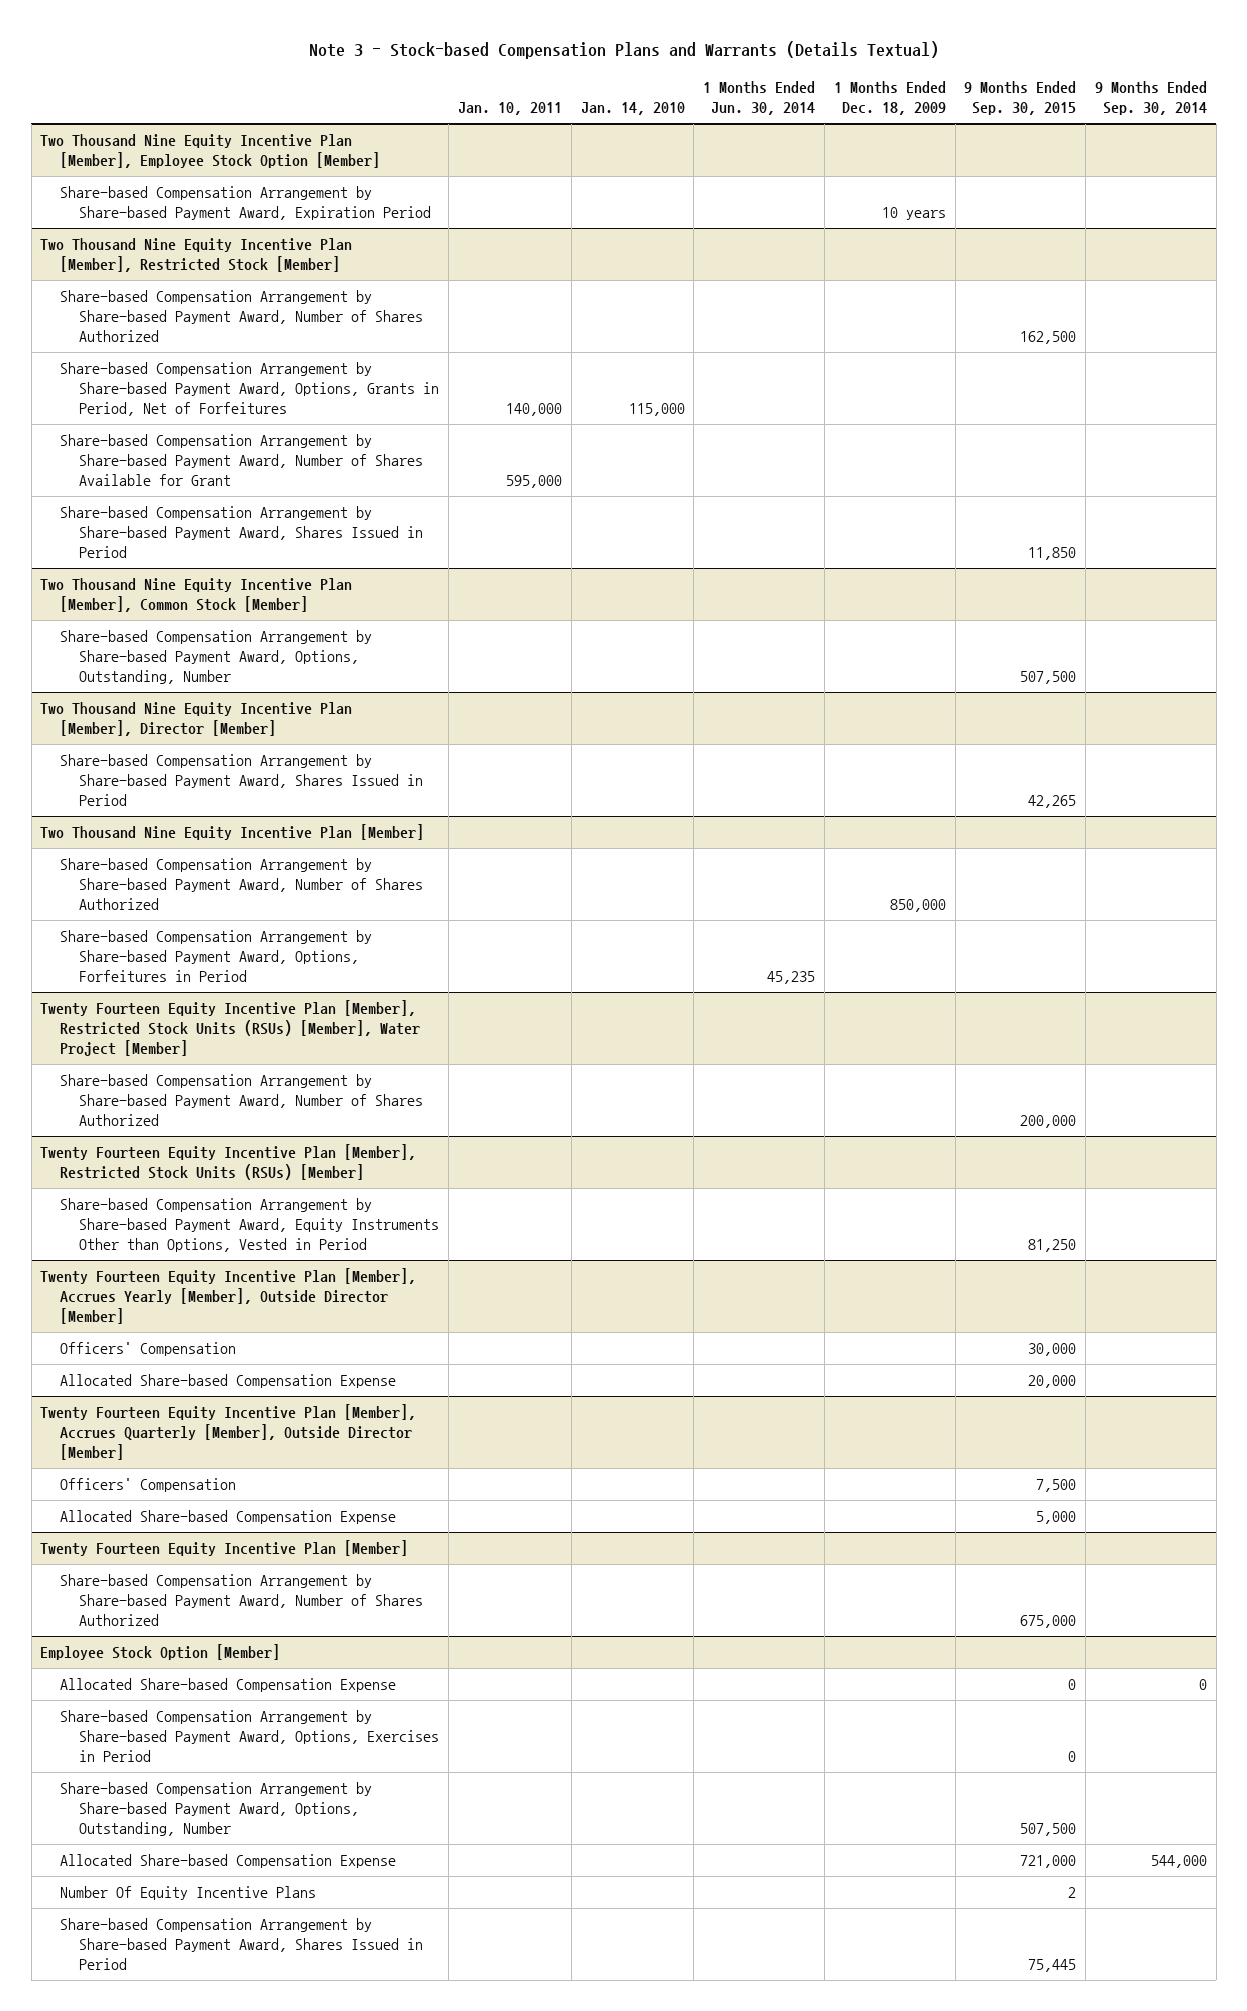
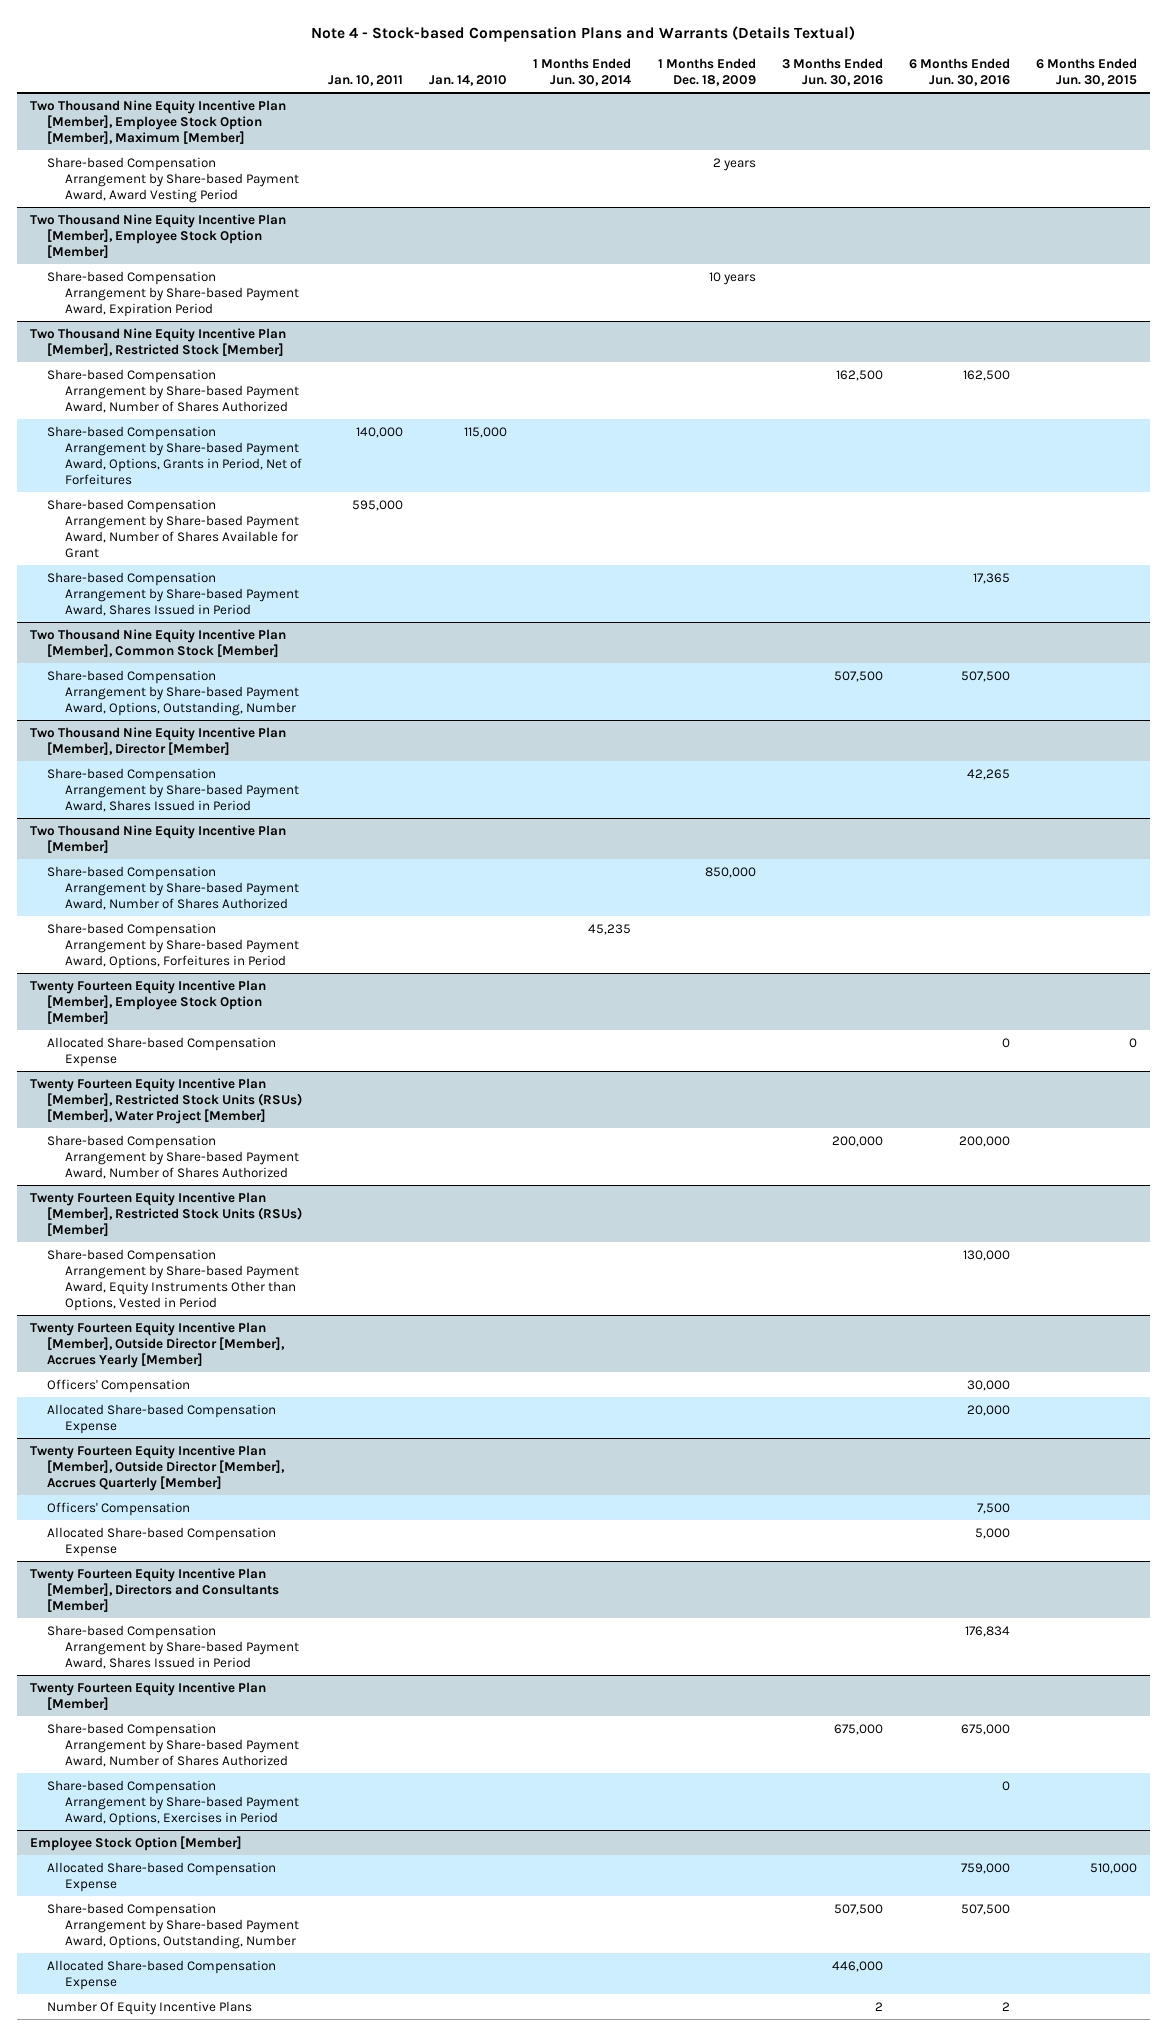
[308,41,939,60] Note 3 - Stock-based Compensation Plans and Warrants (Details Textual) -> [311,26,856,43] Note 4 - Stock-based Compensation Plans and Warrants (Details Textual)
[964,80,1077,116] 9 Months Ended Sep. 30, 2015 -> none
[1095,80,1208,116] 9 Months Ended Sep. 30, 2014 -> none
none -> [781,58,883,87] 3 Months Ended Jun. 30, 2016
none -> [908,58,1010,87] 6 Months Ended Jun. 30, 2016
none -> [1035,58,1137,87] 6 Months Ended Jun. 30, 2015
none -> [30,99,287,144] Two Thousand Nine Equity Incentive Plan [Member], Employee Stock Option [Member], Maximum [Member]
none -> [47,156,299,203] Share-based Compensation Arrangement by Share-based Payment Award, Award Vesting Period
none -> [30,979,267,1024] Twenty Fourteen Equity Incentive Plan [Member], Employee Stock Option [Member]
none -> [47,1036,277,1067] Allocated Share-based Compensation Expense
[40,1267,417,1325] Twenty Fourteen Equity Incentive Plan [Member], Accrues Yearly [Member], Outside Director [Member] -> [30,1321,286,1368] Twenty Fourteen Equity Incentive Plan [Member], Outside Director [Member], Accrues Yearly [Member]
[40,1403,417,1461] Twenty Fourteen Equity Incentive Plan [Member], Accrues Quarterly [Member], Outside Director [Member] -> [30,1444,286,1491] Twenty Fourteen Equity Incentive Plan [Member], Outside Director [Member], Accrues Quarterly [Member]
none -> [30,1567,280,1612] Twenty Fourteen Equity Incentive Plan [Member], Directors and Consultants [Member]
none -> [47,1624,299,1669] Share-based Compensation Arrangement by Share-based Payment Award, Shares Issued in Period
none -> [47,1779,299,1826] Share-based Compensation Arrangement by Share-based Payment Award, Options, Exercises in Period
[59,1709,440,1763] Share-based Compensation Arrangement by Share-based Payment Award, Options, Exercises in Period -> none
[59,1917,424,1971] Share-based Compensation Arrangement by Share-based Payment Award, Shares Issued in Period -> none

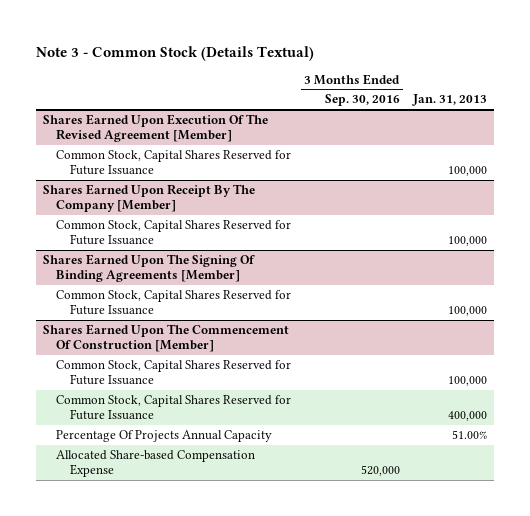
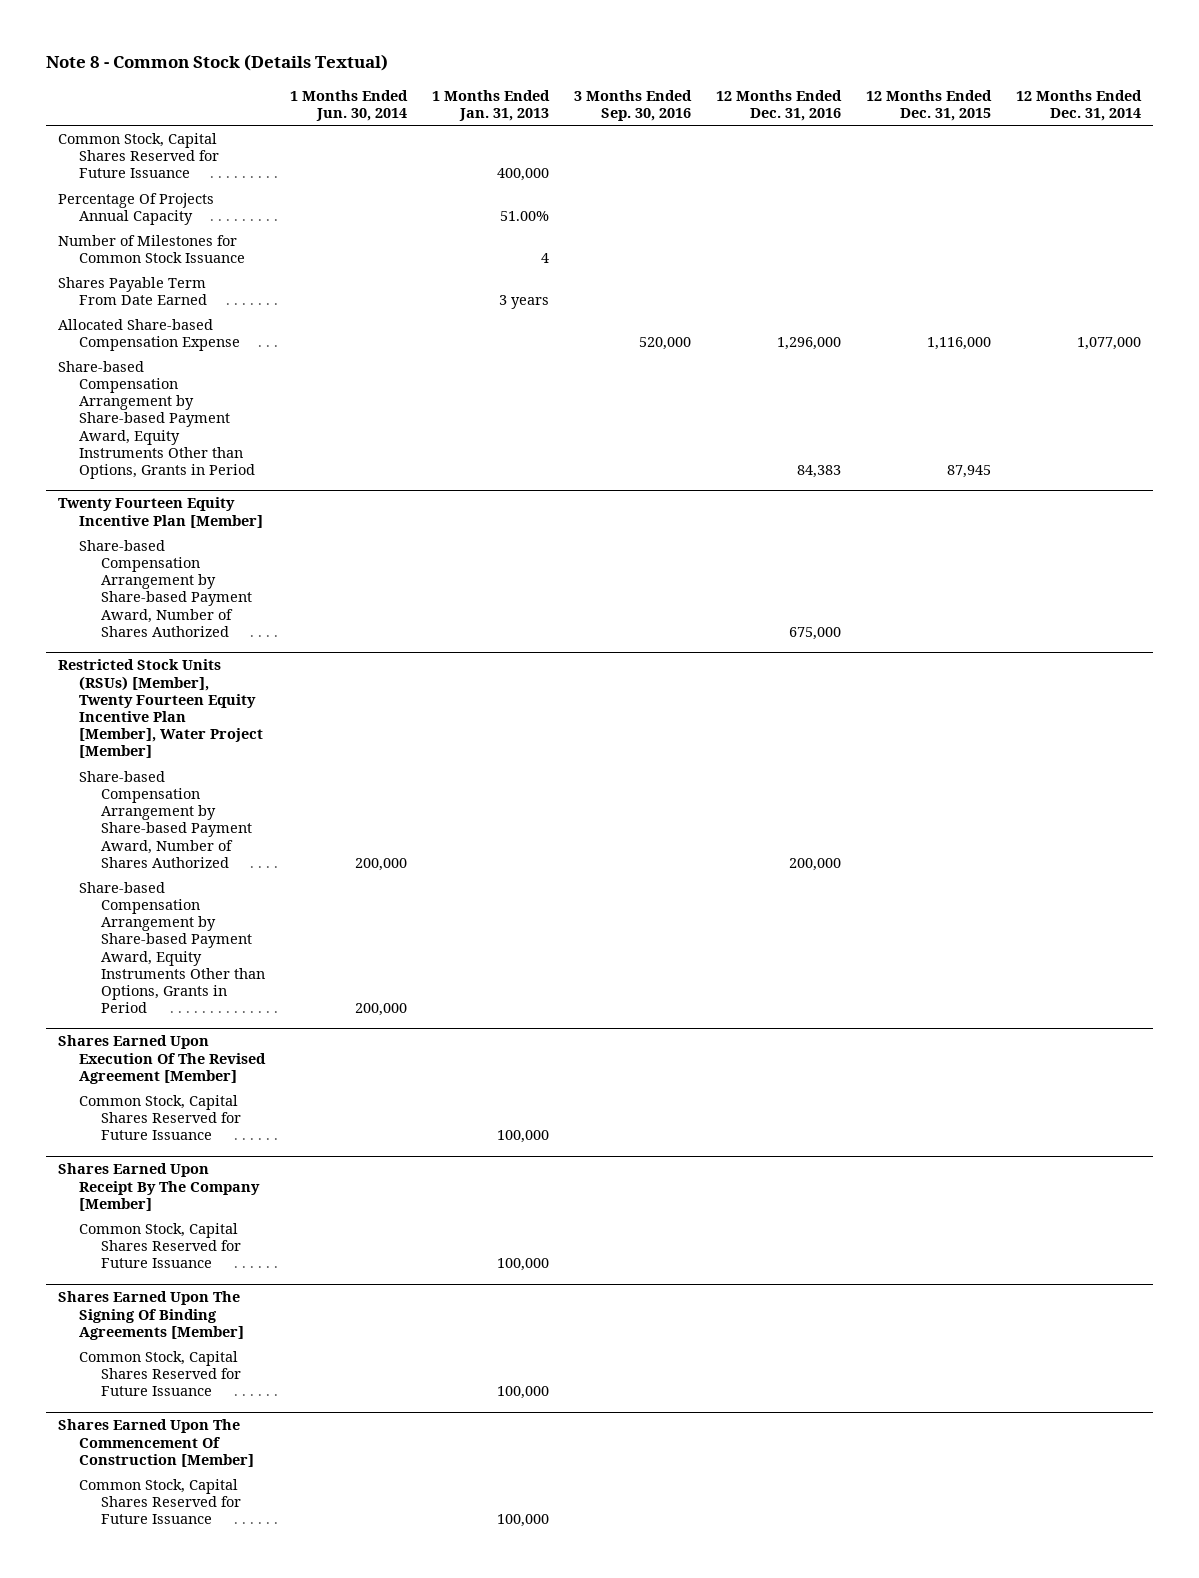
[36,45,315,61] Note 3 - Common Stock (Details Textual) -> [45,54,388,72] Note 8 - Common Stock (Details Textual)
[411,94,487,107] Jan. 31, 2013 -> none
none -> [290,89,409,122] 1 Months Ended Jun. 30, 2014
none -> [432,89,551,122] 1 Months Ended Jan. 31, 2013
none -> [716,89,843,122] 12 Months Ended Dec. 31, 2016
none -> [866,89,993,122] 12 Months Ended Dec. 31, 2015
none -> [1016,89,1143,122] 12 Months Ended Dec. 31, 2014
none -> [58,132,220,179] Common Stock, Capital Shares Reserved for Future Issuance
none -> [58,192,215,226] Percentage Of Projects Annual Capacity
none -> [58,234,246,264] Number of Milestones for Common Stock Issuance
none -> [58,276,208,306] Shares Payable Term From Date Earned
none -> [58,318,241,352] Allocated Share-based Compensation Expense
none -> [58,360,256,479] Share-based Compensation Arrangement by Share-based Payment Award, Equity Instruments Other than Options, Grants in Period
none -> [58,497,264,528] Twenty Fourteen Equity Incentive Plan [Member]
none -> [79,539,252,637] Share-based Compensation Arrangement by Share-based Payment Award, Number of Shares Authorized
none -> [58,659,264,759] Restricted Stock Units (RSUs) [Member], Twenty Fourteen Equity Incentive Plan [Member], Water Project [Member]
none -> [79,770,252,868] Share-based Compensation Arrangement by Share-based Payment Award, Number of Shares Authorized
none -> [79,881,265,1014] Share-based Compensation Arrangement by Share-based Payment Award, Equity Instruments Other than Options, Grants in Period
[56,395,292,421] Common Stock, Capital Shares Reserved for Future Issuance -> none
[56,430,273,443] Percentage Of Projects Annual Capacity -> none
[56,450,256,478] Allocated Share-based Compensation Expense -> none

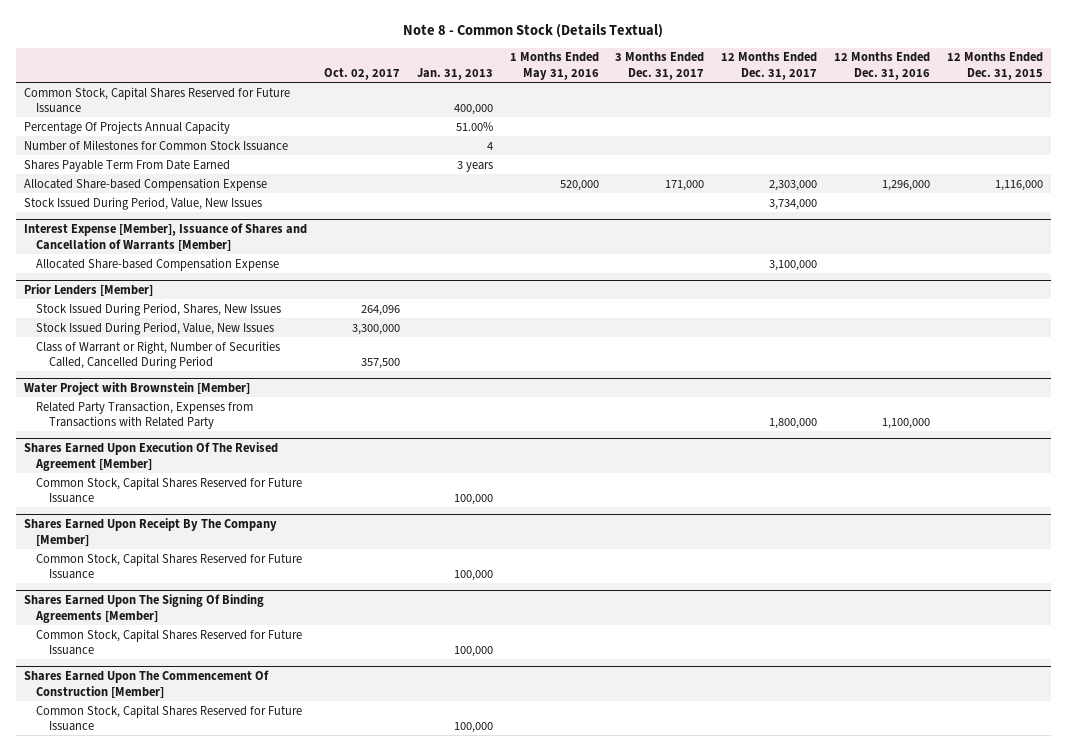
[290,89,409,122] 1 Months Ended Jun. 30, 2014 -> none
[432,89,551,122] 1 Months Ended Jan. 31, 2013 -> none
[574,89,693,122] 3 Months Ended Sep. 30, 2016 -> none
[1016,89,1143,122] 12 Months Ended Dec. 31, 2014 -> none
none -> [323,67,400,80] Oct. 02, 2017
none -> [416,67,493,80] Jan. 31, 2013
none -> [509,52,599,80] 1 Months Ended May 31, 2016
none -> [615,52,705,80] 3 Months Ended Dec. 31, 2017
none -> [721,52,818,80] 12 Months Ended Dec. 31, 2017
[58,360,256,479] Share-based Compensation Arrangement by Share-based Payment Award, Equity Instruments Other than Options, Grants in Period -> none
[58,497,264,528] Twenty Fourteen Equity Incentive Plan [Member] -> none
[79,539,252,637] Share-based Compensation Arrangement by Share-based Payment Award, Number of Shares Authorized -> none
[58,659,264,759] Restricted Stock Units (RSUs) [Member], Twenty Fourteen Equity Incentive Plan [Member], Water Project [Member] -> none
[79,770,252,868] Share-based Compensation Arrangement by Share-based Payment Award, Number of Shares Authorized -> none
[79,881,265,1014] Share-based Compensation Arrangement by Share-based Payment Award, Equity Instruments Other than Options, Grants in Period -> none
none -> [23,196,262,210] Stock Issued During Period, Value, New Issues
none -> [23,223,307,251] Interest Expense [Member], Issuance of Shares and Cancellation of Warrants [Member]
none -> [36,257,280,271] Allocated Share-based Compensation Expense
none -> [23,284,153,297] Prior Lenders [Member]
none -> [36,302,282,316] Stock Issued During Period, Shares, New Issues
none -> [36,321,275,335] Stock Issued During Period, Value, New Issues
none -> [36,340,281,369] Class of Warrant or Right, Number of Securities Called, Cancelled During Period
none -> [23,382,250,396] Water Project with Brownstein [Member]
none -> [36,400,254,429] Related Party Transaction, Expenses from Transactions with Related Party

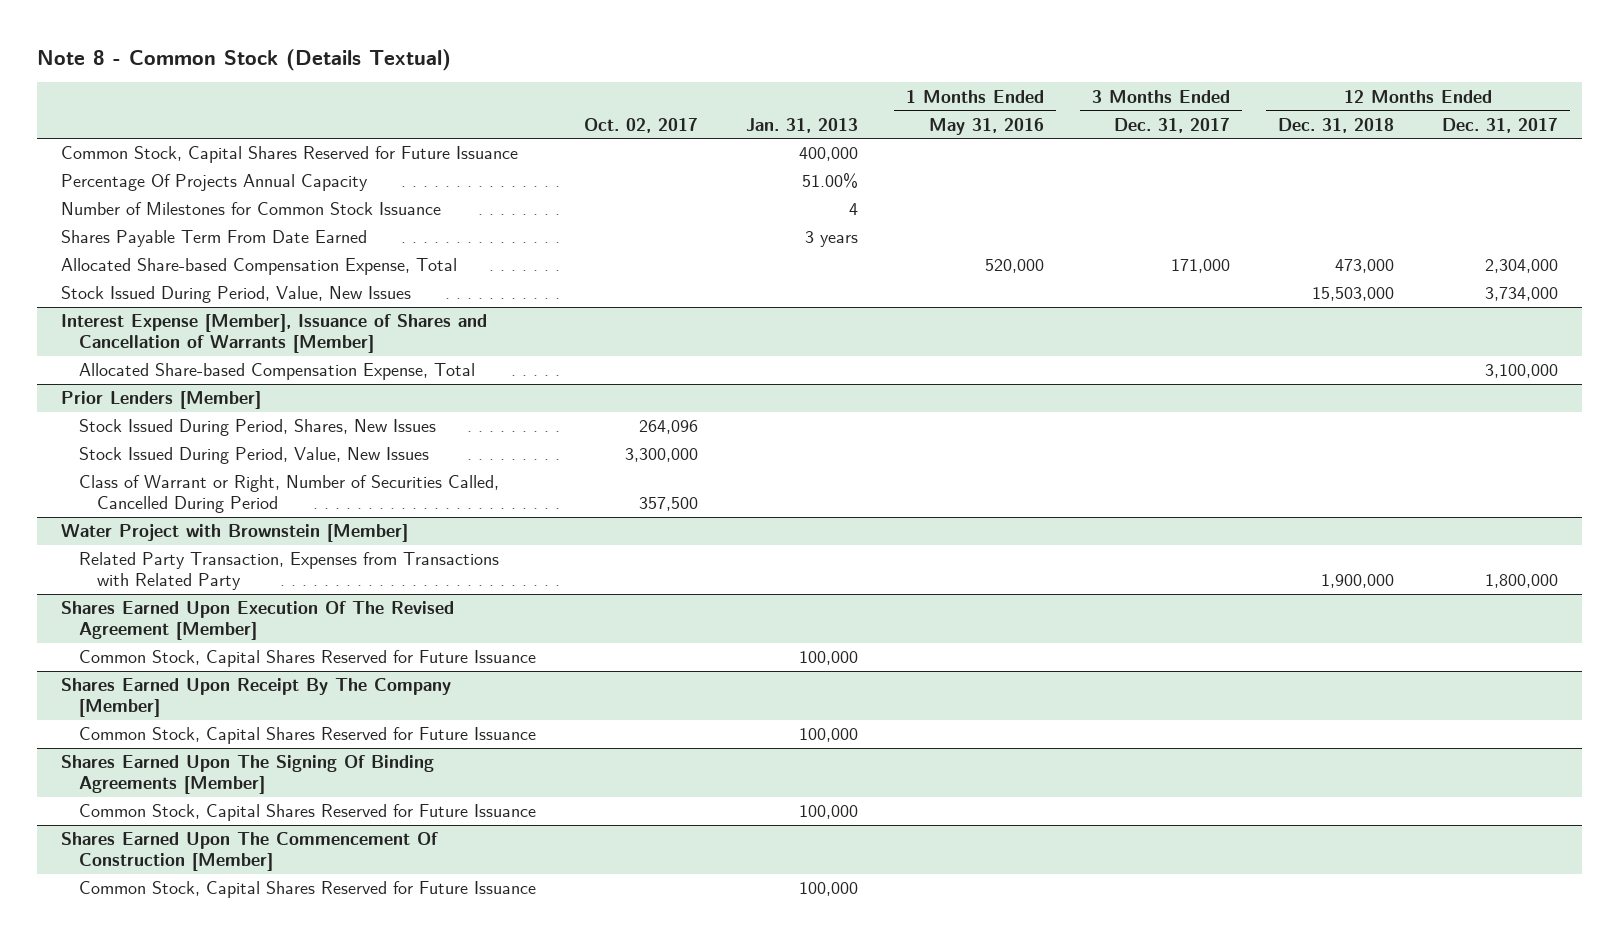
[834,52,931,80] 12 Months Ended Dec. 31, 2016 -> none
[946,52,1043,80] 12 Months Ended Dec. 31, 2015 -> none
none -> [1277,117,1394,133] Dec. 31, 2018
[23,177,267,191] Allocated Share-based Compensation Expense -> [60,258,457,276] Allocated Share-based Compensation Expense, Total
[769,179,818,191] 2,303,000 -> [1484,259,1558,274] 2,304,000
[36,257,280,271] Allocated Share-based Compensation Expense -> [78,363,475,381] Allocated Share-based Compensation Expense, Total

